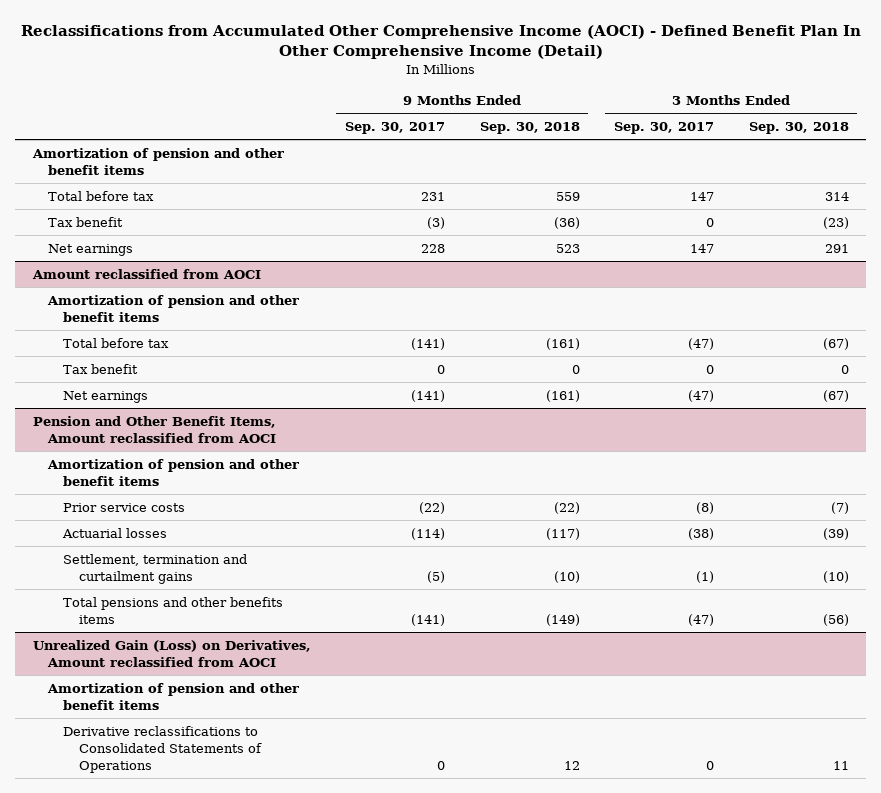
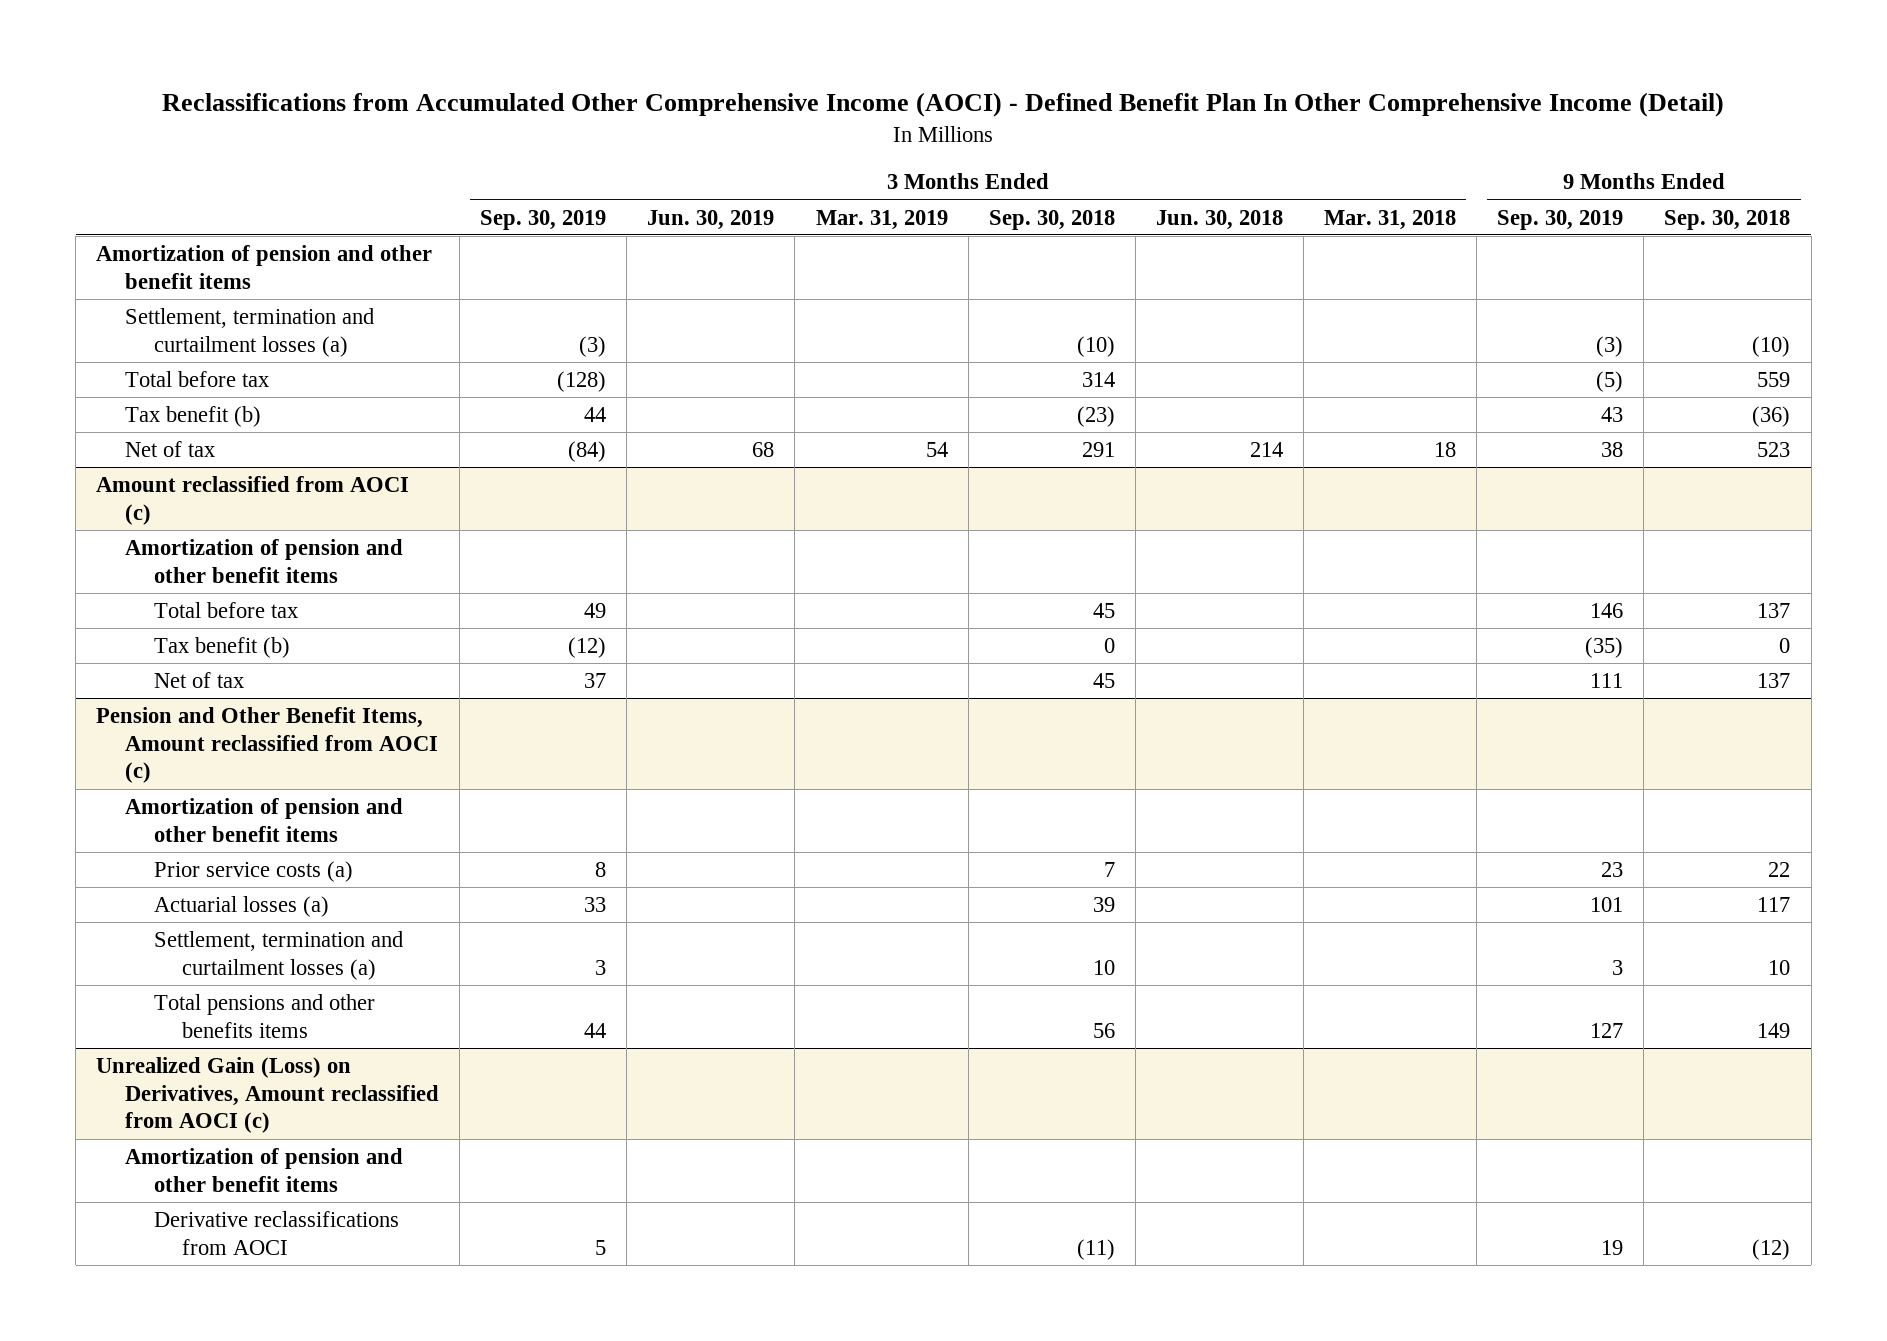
[345,122,446,135] Sep. 30, 2017 -> none
[614,122,715,135] Sep. 30, 2017 -> none
none -> [480,209,607,230] Sep. 30, 2019
none -> [647,209,775,230] Jun. 30, 2019
none -> [815,209,948,230] Mar. 31, 2019
none -> [1155,209,1283,230] Jun. 30, 2018
none -> [1324,209,1457,230] Mar. 31, 2018
none -> [1497,209,1624,230] Sep. 30, 2019
none -> [125,307,375,357] Settlement, termination and curtailment losses (a)
[47,216,123,227] Tax benefit -> [125,405,262,427] Tax benefit (b)
[47,243,133,256] Net earnings -> [125,440,216,457] Net of tax
[31,268,261,279] Amount reclassified from AOCI -> [96,475,410,525] Amount reclassified from AOCI (c)
[545,337,580,350] (161) -> [1757,602,1791,618] 137
[822,337,849,350] (67) -> [1092,602,1115,618] 45
[63,363,139,374] Tax benefit -> [153,636,290,658] Tax benefit (b)
[63,390,149,403] Net earnings -> [153,671,244,688] Net of tax
[545,389,580,402] (161) -> [1757,672,1791,688] 137
[822,389,849,402] (67) -> [1092,672,1115,688] 45
[32,415,276,443] Pension and Other Benefit Items, Amount reclassified from AOCI -> [96,706,439,784] Pension and Other Benefit Items, Amount reclassified from AOCI (c)
[63,502,186,512] Prior service costs -> [153,860,353,882] Prior service costs (a)
[553,501,580,514] (22) -> [1768,861,1791,877] 22
[830,501,849,514] (7) -> [1103,861,1115,877] 7
[62,527,168,538] Actuarial losses -> [153,895,329,917] Actuarial losses (a)
[545,527,580,540] (117) -> [1757,896,1791,912] 117
[822,527,849,540] (39) -> [1092,896,1115,912] 39
[63,553,248,584] Settlement, termination and curtailment gains -> [153,930,403,980] Settlement, termination and curtailment losses (a)
[553,570,580,583] (10) -> [1768,959,1791,975] 10
[822,570,849,583] (10) -> [1092,959,1115,975] 10
[545,613,580,626] (149) -> [1757,1022,1791,1038] 149
[822,613,849,626] (56) -> [1092,1022,1115,1038] 56
[32,639,311,667] Unrealized Gain (Loss) on Derivatives, Amount reclassified from AOCI -> [96,1056,440,1134] Unrealized Gain (Loss) on Derivatives, Amount reclassified from AOCI (c)
[63,725,262,773] Derivative reclassifications to Consolidated Statements of Operations -> [153,1210,399,1255] Derivative reclassifications from AOCI
[563,760,580,770] 12 -> [1752,1238,1791,1260] (12)
[832,760,849,770] 11 -> [1076,1238,1115,1260] (11)

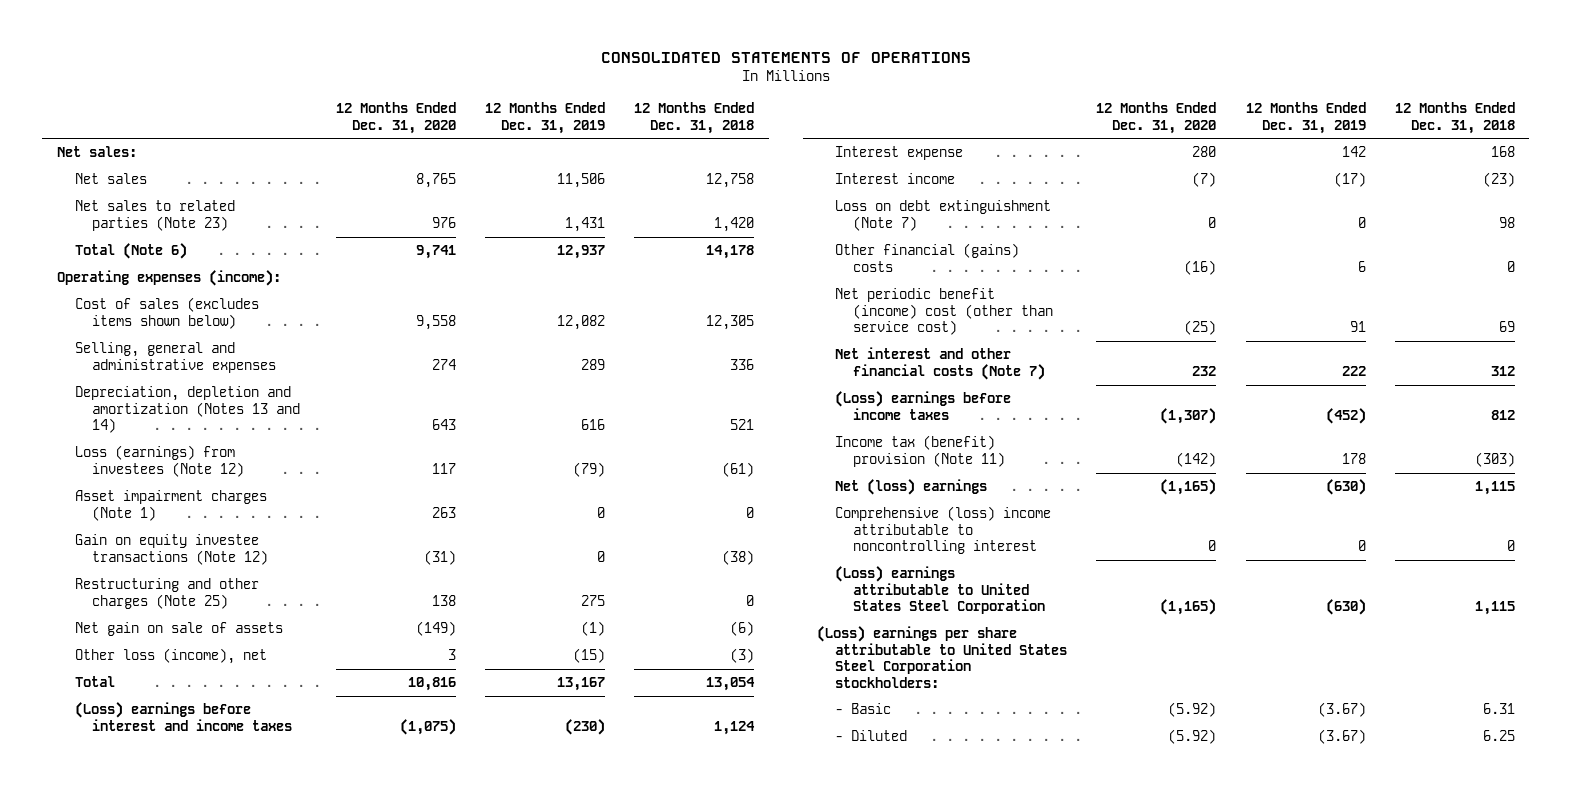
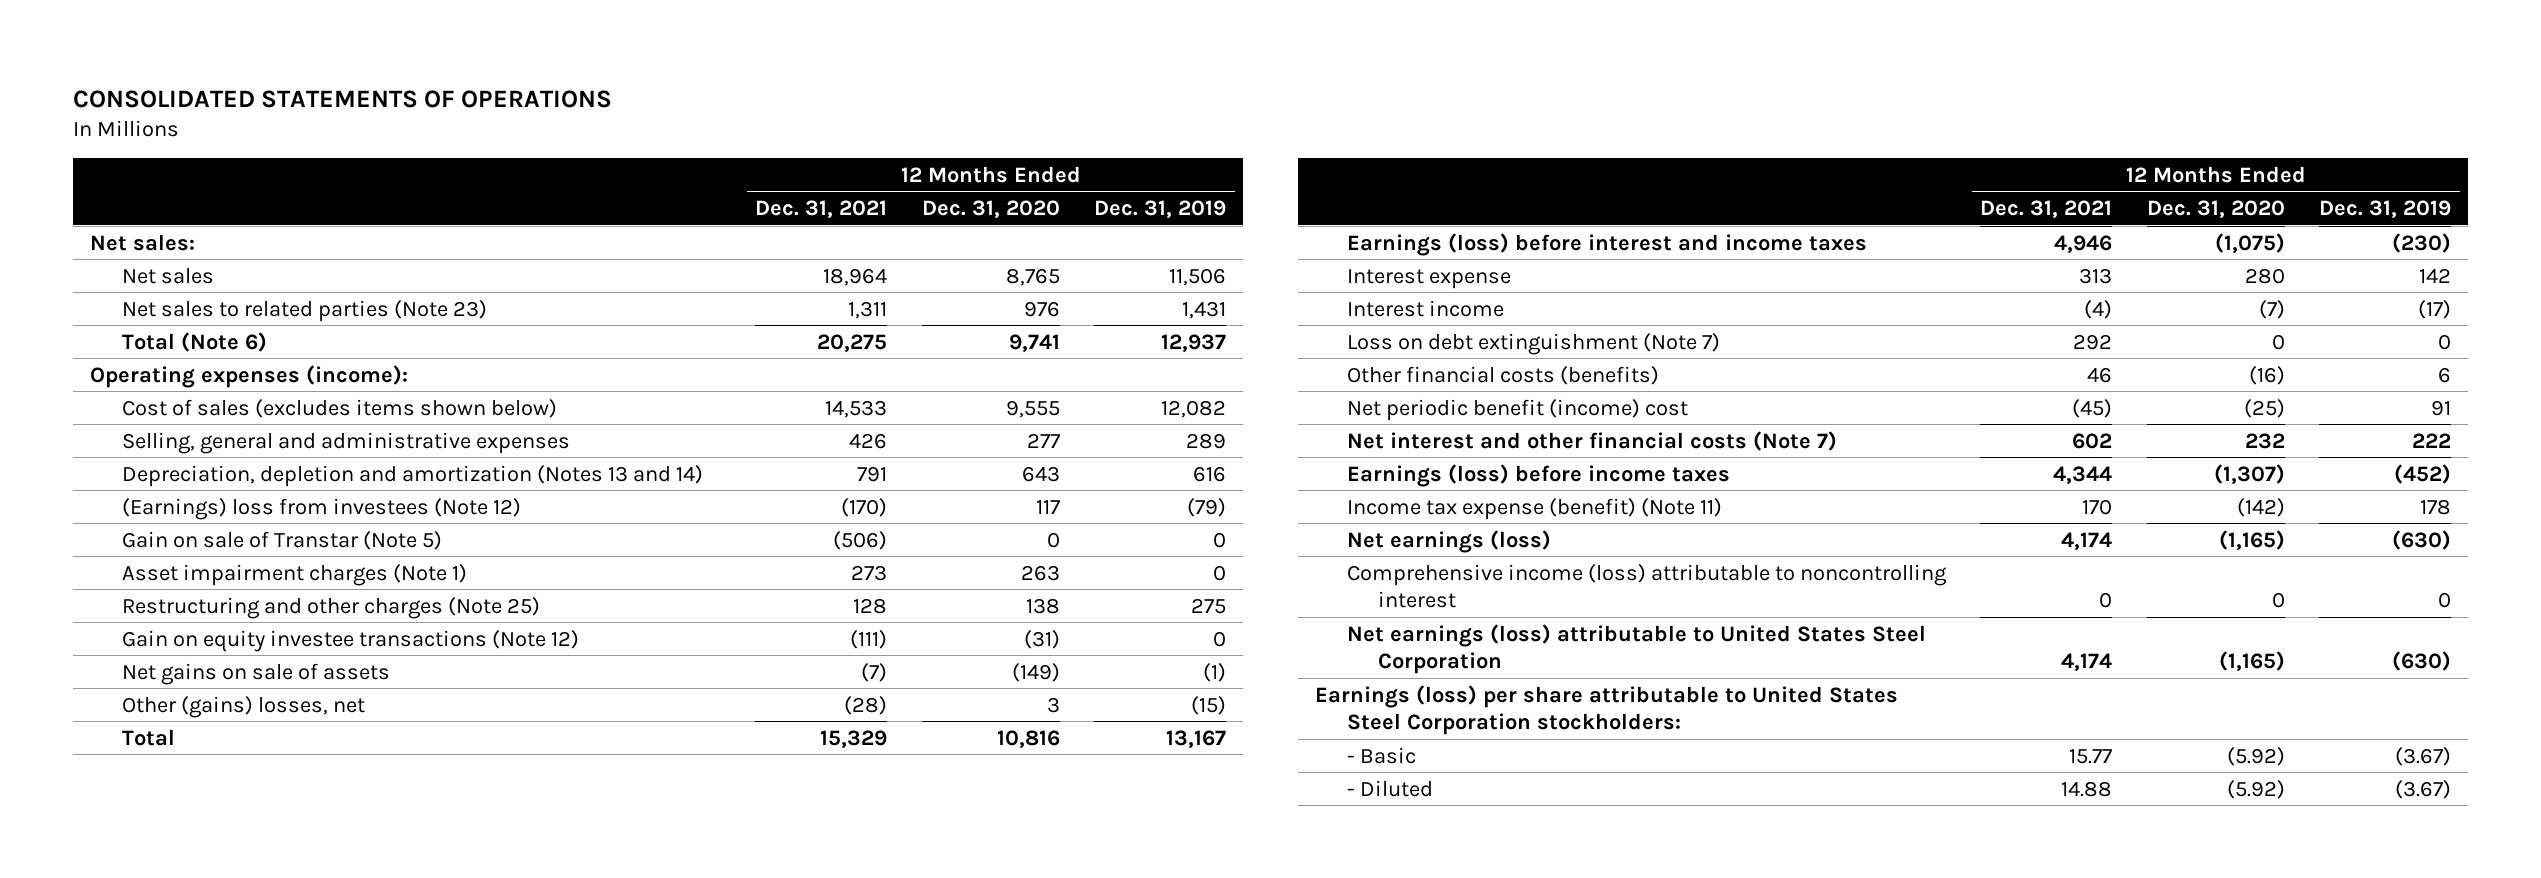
[634,102,755,134] 12 Months Ended Dec. 31, 2018 -> none
none -> [755,199,888,218] Dec. 31, 2021
[415,314,456,330] 9,558 -> [1005,399,1060,418] 9,555
[431,358,456,370] 274 -> [1026,432,1060,448] 277
[74,445,245,477] Loss (earnings) from investees (Note 12) -> [121,497,521,520] (Earnings) loss from investees (Note 12)
none -> [121,530,442,550] Gain on sale of Transtar (Note 5)
[74,534,269,565] Gain on equity investee transactions (Note 12) -> [121,629,579,652] Gain on equity investee transactions (Note 12)
[74,622,283,637] Net gain on sale of assets -> [121,662,390,685] Net gains on sale of assets
[74,648,267,665] Other loss (income), net -> [121,695,365,718] Other (gains) losses, net
[74,702,293,731] (Loss) earnings before interest and income taxes -> [1346,232,1867,256] Earnings (loss) before interest and income taxes
[835,243,1020,272] Other financial (gains) costs -> [1346,365,1659,385] Other financial costs (benefits)
[835,288,1054,336] Net periodic benefit (income) cost (other than service cost) -> [1346,398,1688,421] Net periodic benefit (income) cost
[835,391,1012,420] (Loss) earnings before income taxes -> [1346,463,1730,487] Earnings (loss) before income taxes
[835,435,1006,467] Income tax (benefit) provision (Note 11) -> [1346,497,1722,520] Income tax expense (benefit) (Note 11)
[835,479,988,496] Net (loss) earnings -> [1346,529,1551,553] Net earnings (loss)
[835,506,1052,555] Comprehensive (loss) income attributable to noncontrolling interest -> [1346,563,1947,608] Comprehensive income (loss) attributable to noncontrolling interest
[835,566,1046,615] (Loss) earnings attributable to United States Steel Corporation -> [1346,623,1926,674] Net earnings (loss) attributable to United States Steel Corporation
[817,626,1068,688] (Loss) earnings per share attributable to United States Steel Corporation stockholders: -> [1315,684,1899,735] Earnings (loss) per share attributable to United States Steel Corporation stockholders:

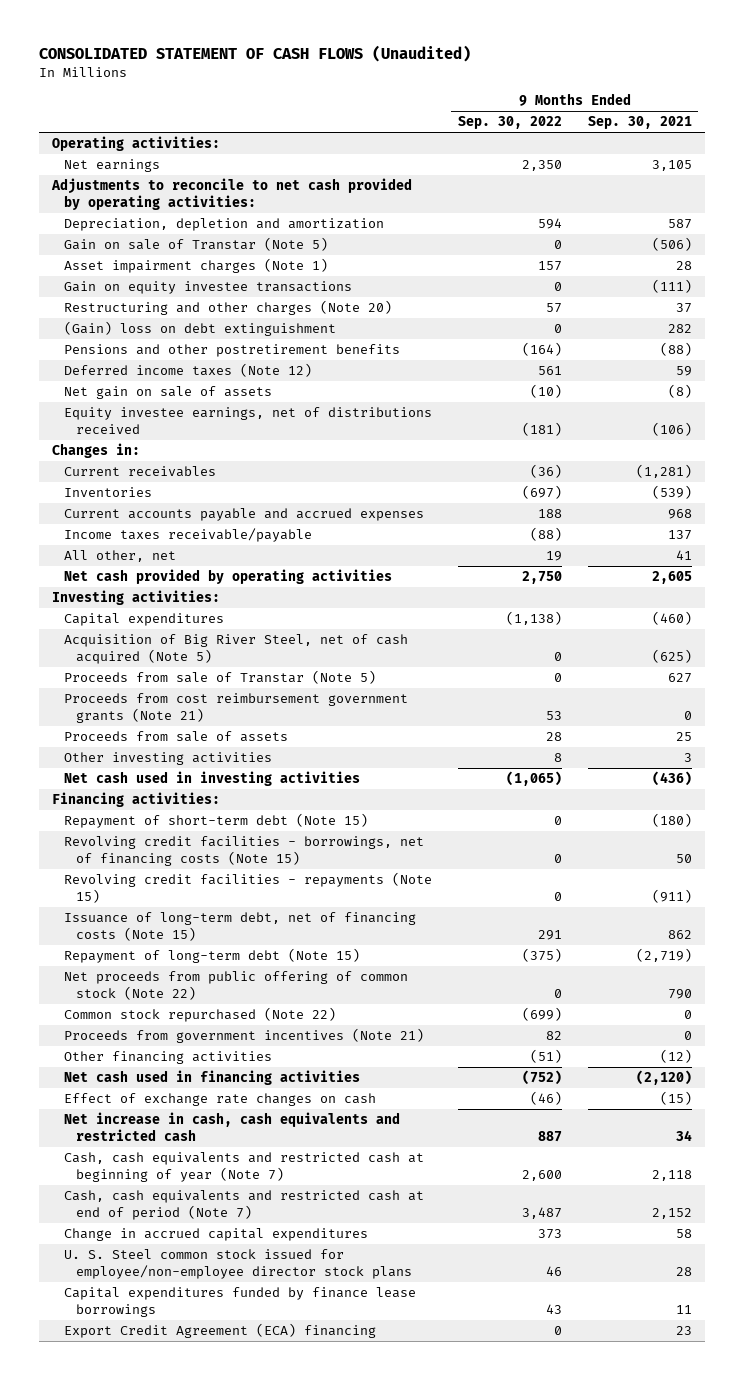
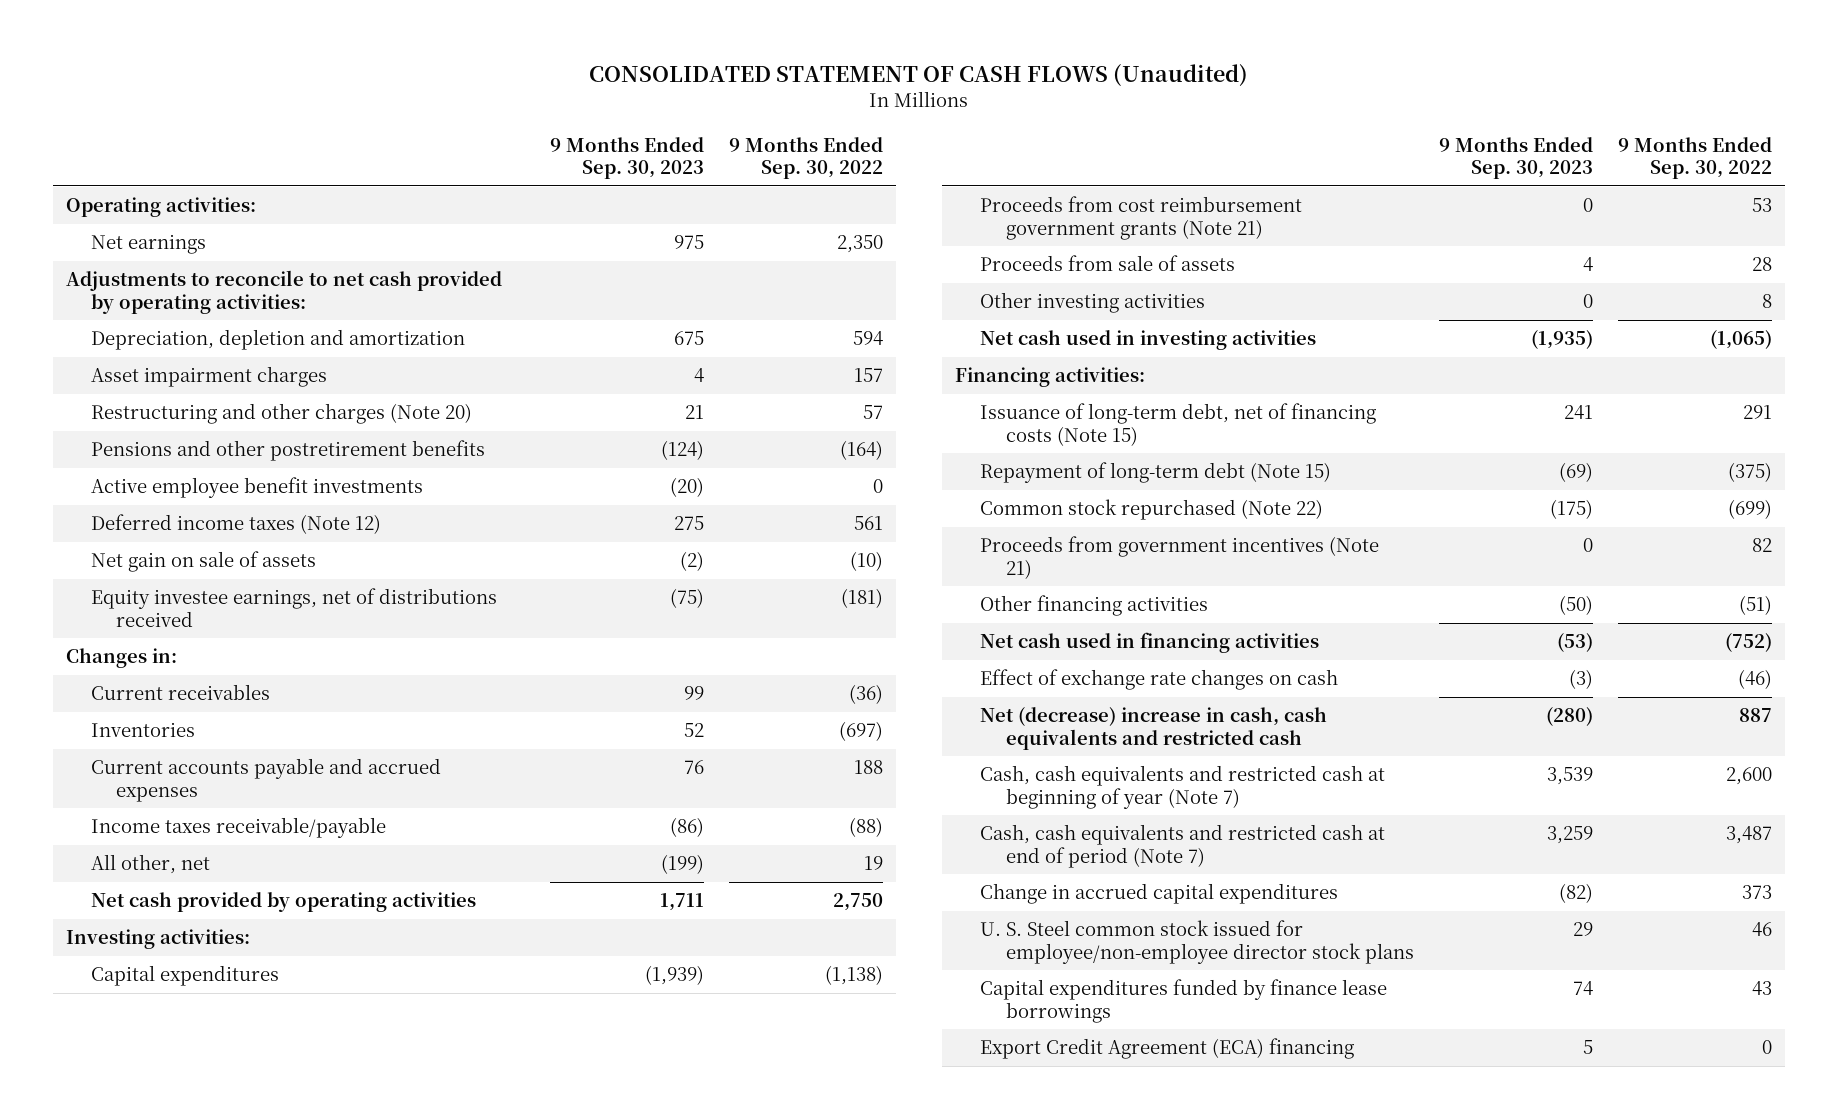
[587,116,692,130] Sep. 30, 2021 -> none
none -> [549,136,704,179] 9 Months Ended Sep. 30, 2023
[63,237,328,252] Gain on sale of Transtar (Note 5) -> none
[63,281,352,295] Gain on equity investee transactions -> none
[63,258,328,274] Asset impairment charges (Note 1) -> [91,366,328,388] Asset impairment charges
[63,321,336,337] (Gain) loss on debt extinguishment -> none
none -> [91,477,424,499] Active employee benefit investments
[63,634,408,664] Acquisition of Big River Steel, net of cash acquired (Note 5) -> none
[63,670,376,685] Proceeds from sale of Transtar (Note 5) -> none
[63,813,368,829] Repayment of short-term debt (Note 15) -> none
[63,836,424,866] Revolving credit facilities - borrowings, net of financing costs (Note 15) -> none
[63,872,432,903] Revolving credit facilities - repayments (Note 15) -> none
[63,971,408,1000] Net proceeds from public offering of common stock (Note 22) -> none
[63,1112,400,1141] Net increase in cash, cash equivalents and restricted cash -> [980,707,1328,750] Net (decrease) increase in cash, cash equivalents and restricted cash

